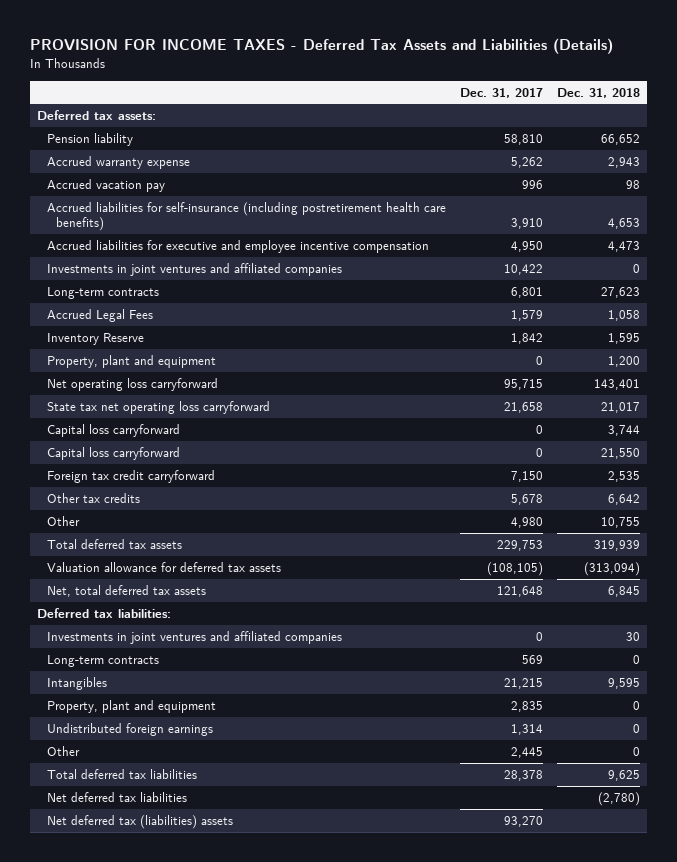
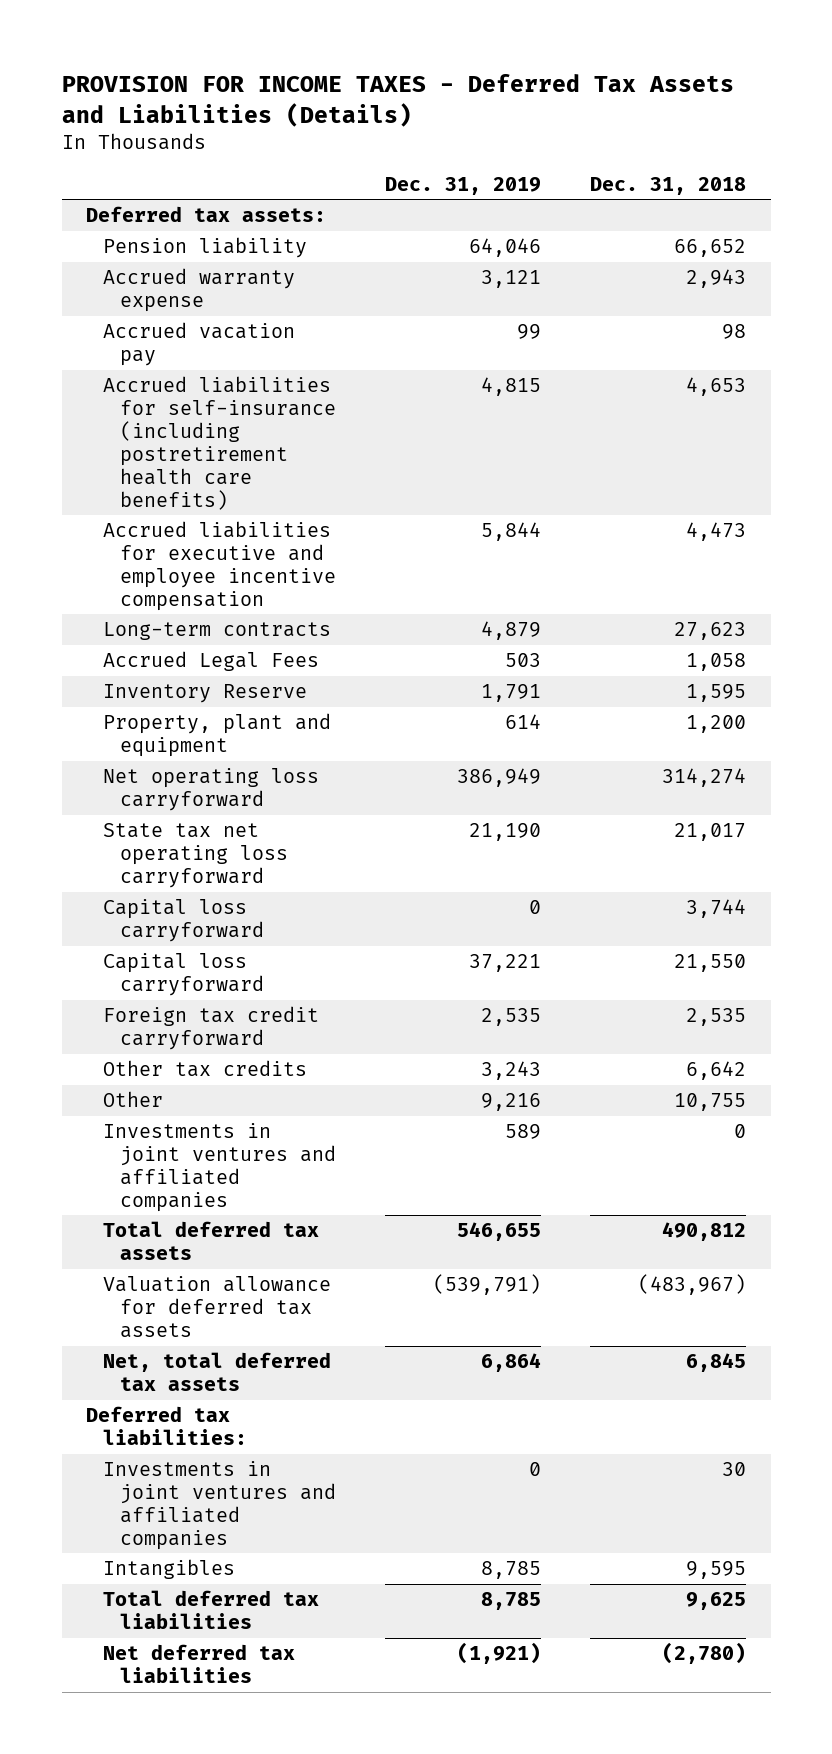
[459,87,543,98] Dec. 31, 2017 -> none
none -> [384,176,541,195] Dec. 31, 2019
[594,378,641,390] 143,401 -> [661,768,746,788] 314,274
[46,262,342,276] Investments in joint ventures and affiliated companies -> [102,1123,336,1213] Investments in joint ventures and affiliated companies
[594,539,641,551] 319,939 -> [661,1222,746,1242] 490,812
[584,561,641,576] (313,094) -> [637,1274,746,1296] (483,967)
[46,654,159,667] Long-term contracts -> none
[46,699,216,713] Property, plant and equipment -> none
[46,722,213,736] Undistributed foreign earnings -> none
[46,745,80,756] Other -> none
[46,814,233,829] Net deferred tax (liabilities) assets -> none

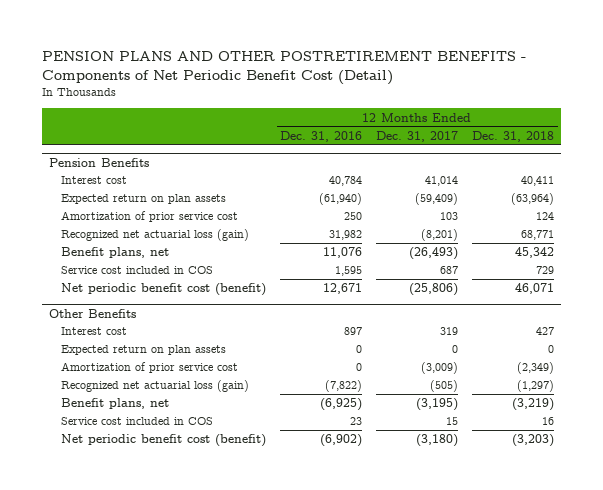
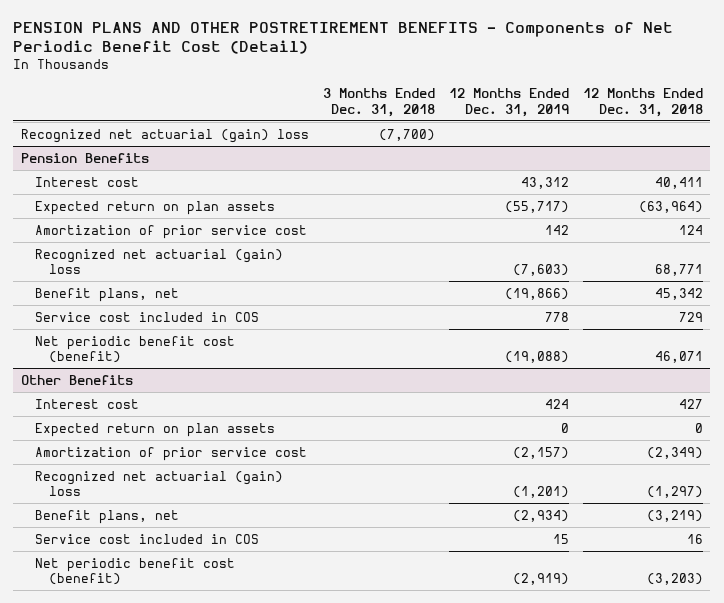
[280,131,363,143] Dec. 31, 2016 -> none
[376,131,459,143] Dec. 31, 2017 -> none
none -> [322,88,435,117] 3 Months Ended Dec. 31, 2018
none -> [448,88,569,117] 12 Months Ended Dec. 31, 2019
none -> [20,128,309,143] Recognized net actuarial (gain) loss
[61,229,250,242] Recognized net actuarial loss (gain) -> [34,248,283,274] Recognized net actuarial (gain) loss
[61,380,250,393] Recognized net actuarial loss (gain) -> [34,470,283,496] Recognized net actuarial (gain) loss

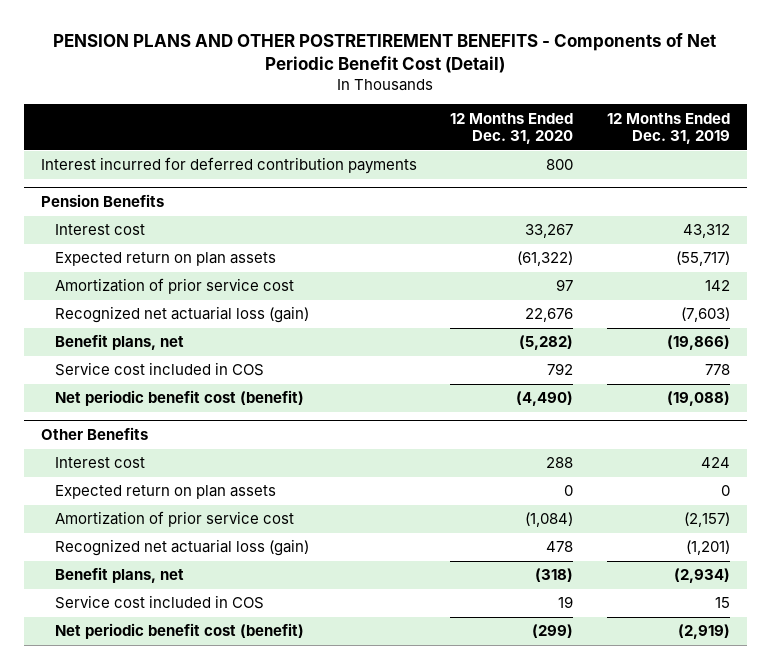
[322,88,435,117] 3 Months Ended Dec. 31, 2018 -> none
[583,88,704,117] 12 Months Ended Dec. 31, 2018 -> none
none -> [450,112,574,145] 12 Months Ended Dec. 31, 2020
[20,128,309,143] Recognized net actuarial (gain) loss -> none
none -> [40,157,417,175] Interest incurred for deferred contribution payments
[34,248,283,274] Recognized net actuarial (gain) loss -> [54,306,309,324] Recognized net actuarial loss (gain)
[34,470,283,496] Recognized net actuarial (gain) loss -> [54,539,309,557] Recognized net actuarial loss (gain)

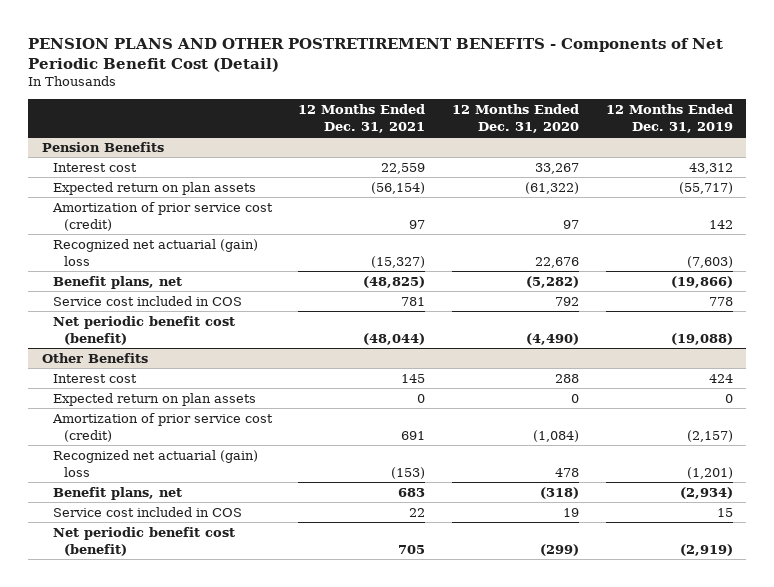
none -> [298,104,426,133] 12 Months Ended Dec. 31, 2021
[40,157,417,175] Interest incurred for deferred contribution payments -> none
[54,278,294,295] Amortization of prior service cost -> [51,201,273,231] Amortization of prior service cost (credit)
[54,306,309,324] Recognized net actuarial loss (gain) -> [52,238,258,266] Recognized net actuarial (gain) loss
[54,511,294,528] Amortization of prior service cost -> [51,412,273,442] Amortization of prior service cost (credit)
[54,539,309,557] Recognized net actuarial loss (gain) -> [52,449,258,477] Recognized net actuarial (gain) loss

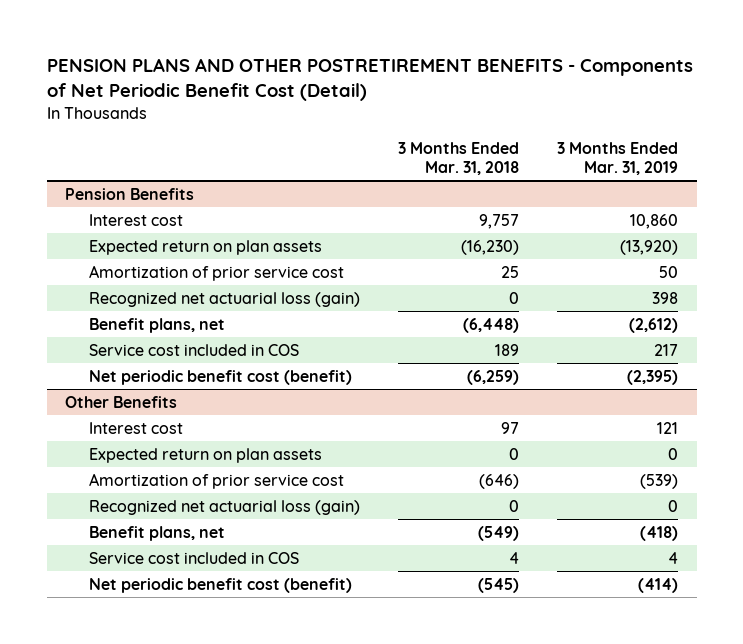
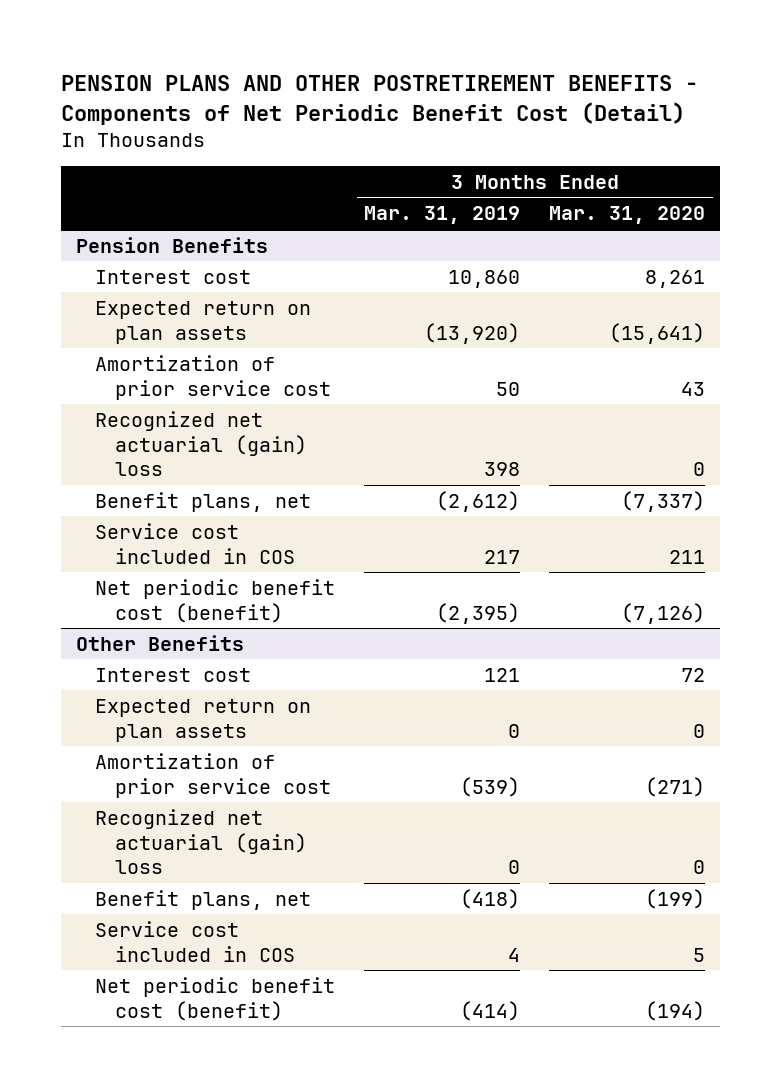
[397,141,519,175] 3 Months Ended Mar. 31, 2018 -> none
none -> [549,206,706,225] Mar. 31, 2020
[88,291,360,307] Recognized net actuarial loss (gain) -> [95,410,307,477] Recognized net actuarial (gain) loss
[88,499,360,515] Recognized net actuarial loss (gain) -> [95,808,307,875] Recognized net actuarial (gain) loss

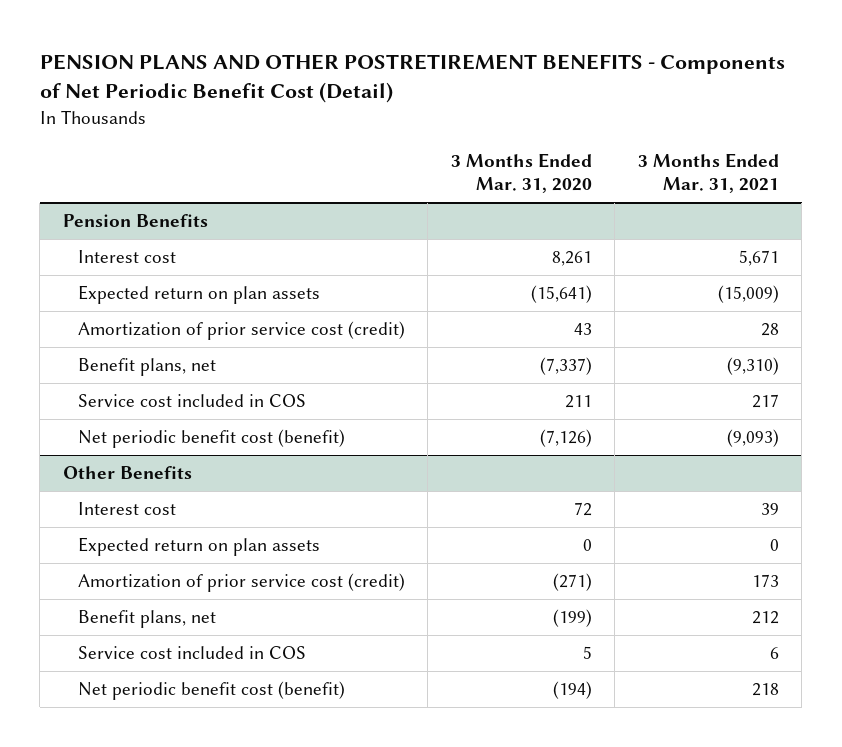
[364,206,521,225] Mar. 31, 2019 -> none
none -> [637,152,779,194] 3 Months Ended Mar. 31, 2021
[95,410,307,477] Recognized net actuarial (gain) loss -> none
[95,354,331,400] Amortization of prior service cost -> [77,321,405,341] Amortization of prior service cost (credit)
[95,808,307,875] Recognized net actuarial (gain) loss -> none
[95,752,331,798] Amortization of prior service cost -> [77,573,405,593] Amortization of prior service cost (credit)

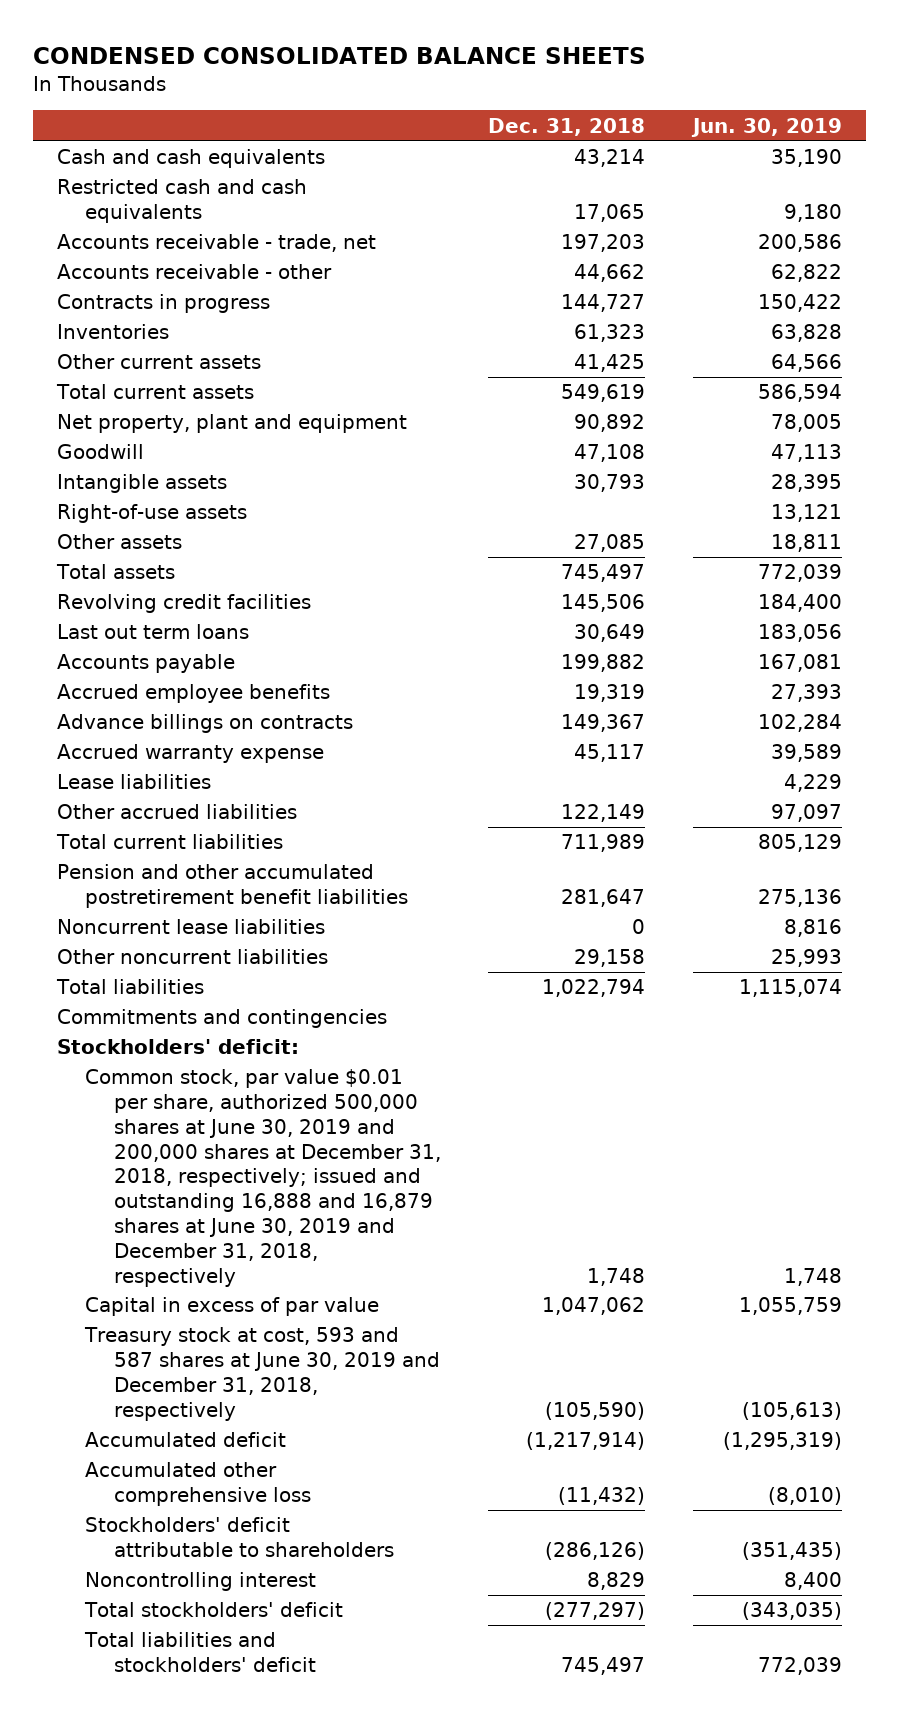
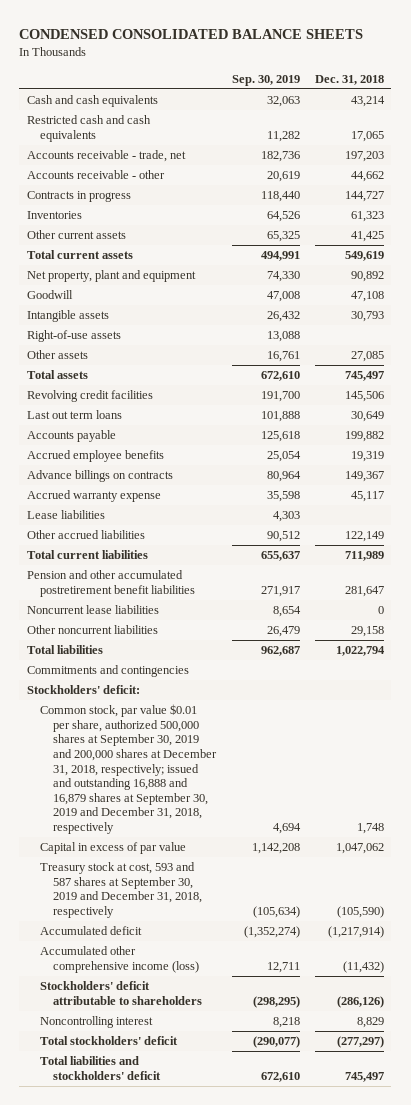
[690,117,842,137] Jun. 30, 2019 -> none
none -> [231,74,300,86] Sep. 30, 2019
[85,1069,442,1287] Common stock, par value $0.01 per share, authorized 500,000 shares at June 30, 2019 and 200,000 shares at December 31, 2018, respectively; issued and outstanding 16,888 and 16,879 shares at June 30, 2019 and December 31, 2018, respectively -> [40,704,218,834] Common stock, par value $0.01 per share, authorized 500,000 shares at September 30, 2019 and 200,000 shares at December 31, 2018, respectively; issued and outstanding 16,888 and 16,879 shares at September 30, 2019 and December 31, 2018, respectively
[84,1327,441,1421] Treasury stock at cost, 593 and 587 shares at June 30, 2019 and December 31, 2018, respectively -> [40,862,203,918] Treasury stock at cost, 593 and 587 shares at September 30, 2019 and December 31, 2018, respectively
[85,1462,312,1507] Accumulated other comprehensive loss -> [40,946,200,973] Accumulated other comprehensive income (loss)

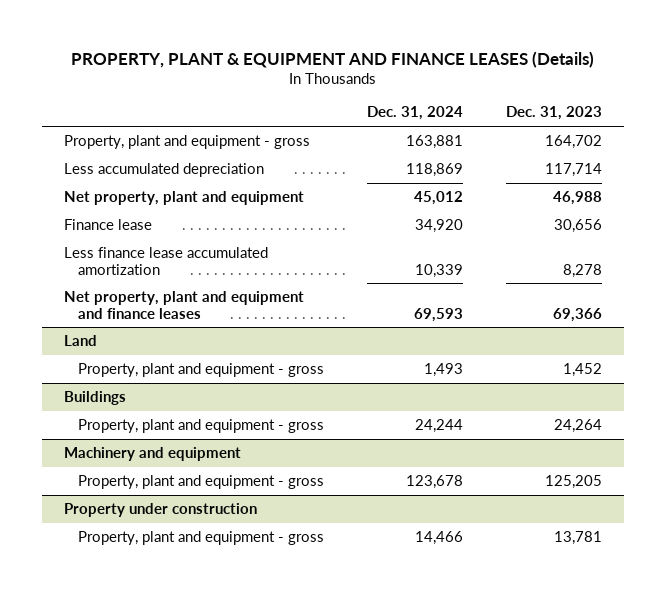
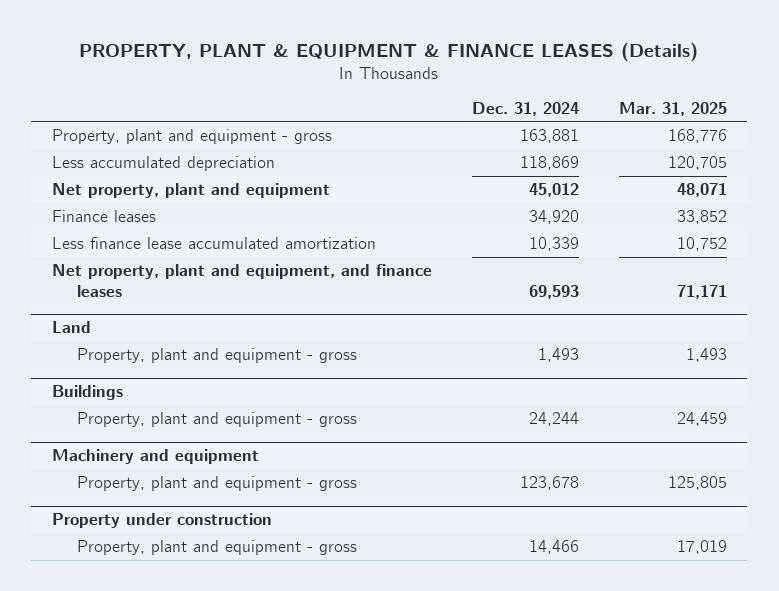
[71,50,595,68] PROPERTY, PLANT & EQUIPMENT AND FINANCE LEASES (Details) -> [79,41,699,62] PROPERTY, PLANT & EQUIPMENT & FINANCE LEASES (Details)
[506,106,603,121] Dec. 31, 2023 -> none
none -> [619,101,728,116] Mar. 31, 2025
[63,218,152,230] Finance lease -> [51,209,156,222] Finance leases
[63,290,304,319] Net property, plant and equipment and finance leases -> [51,263,432,297] Net property, plant and equipment, and finance leases

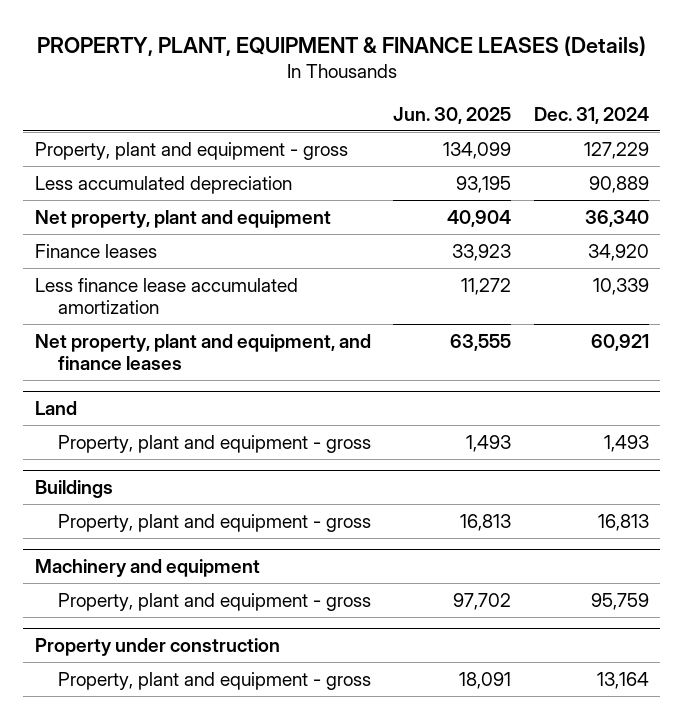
[79,41,699,62] PROPERTY, PLANT & EQUIPMENT & FINANCE LEASES (Details) -> [36,35,646,56] PROPERTY, PLANT, EQUIPMENT & FINANCE LEASES (Details)
[619,101,728,116] Mar. 31, 2025 -> none
none -> [393,106,512,124] Jun. 30, 2025
[519,128,579,143] 163,881 -> [583,141,649,159] 127,229
[519,155,579,170] 118,869 -> [588,175,649,193] 90,889
[528,182,579,197] 45,012 -> [584,209,649,227] 36,340
[528,284,579,299] 69,593 -> [590,333,649,351] 60,921
[528,411,579,426] 24,244 -> [597,513,649,531] 16,813
[519,475,579,490] 123,678 -> [590,592,649,610] 95,759
[528,539,579,554] 14,466 -> [596,671,649,689] 13,164

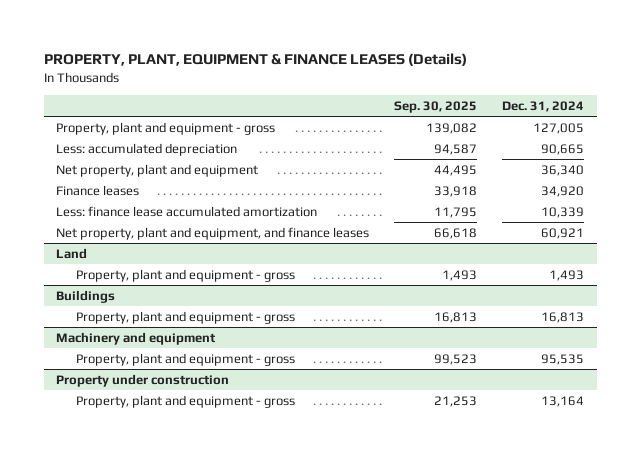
[393,106,512,124] Jun. 30, 2025 -> none
none -> [394,100,478,113] Sep. 30, 2025
[583,141,649,159] 127,229 -> [533,122,585,134] 127,005
[34,175,292,194] Less accumulated depreciation -> [56,142,238,156] Less: accumulated depreciation
[588,175,649,193] 90,889 -> [541,143,585,155] 90,665
[34,277,298,315] Less finance lease accumulated amortization -> [56,205,318,217] Less: finance lease accumulated amortization
[590,592,649,610] 95,759 -> [541,353,585,365] 95,535

